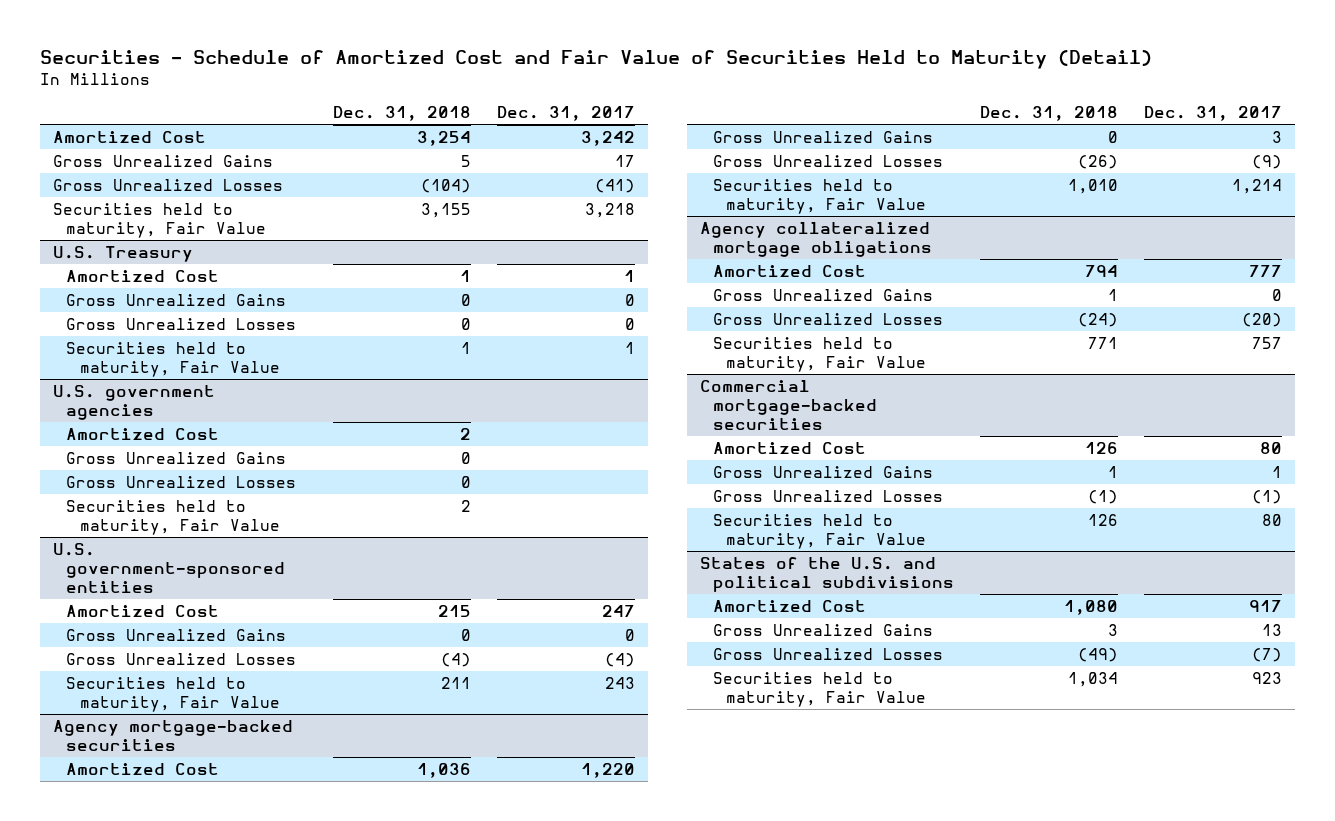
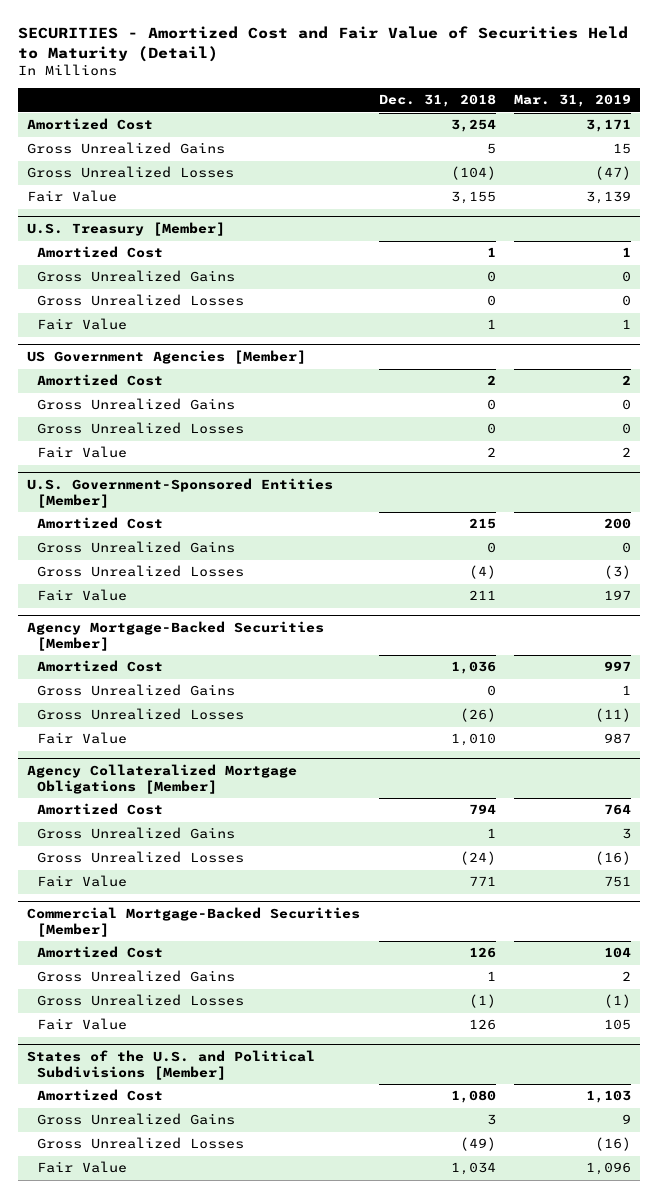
[39,49,1152,69] Securities - Schedule of Amortized Cost and Fair Value of Securities Held to Maturity (Detail) -> [18,26,629,62] SECURITIES - Amortized Cost and Fair Value of Securities Held to Maturity (Detail)
[497,106,636,122] Dec. 31, 2017 -> none
none -> [514,94,632,108] Mar. 31, 2019
[52,202,267,238] Securities held to maturity, Fair Value -> [27,190,118,203] Fair Value
[52,245,193,262] U.S. Treasury -> [27,222,226,237] U.S. Treasury [Member]
[66,341,280,377] Securities held to maturity, Fair Value -> [36,318,127,331] Fair Value
[52,384,215,420] U.S. government agencies -> [27,350,307,365] US Government Agencies [Member]
[66,499,280,535] Securities held to maturity, Fair Value -> [36,446,127,459] Fair Value
[52,542,286,593] U.S. government-sponsored entities -> [27,478,334,508] U.S. Government-Sponsored Entities [Member]
[66,676,280,712] Securities held to maturity, Fair Value -> [36,589,127,602] Fair Value
[52,719,293,751] Agency mortgage-backed securities -> [27,621,325,651] Agency Mortgage-Backed Securities [Member]
[713,178,927,214] Securities held to maturity, Fair Value -> [36,732,127,745] Fair Value
[699,221,933,257] Agency collateralized mortgage obligations -> [27,764,298,794] Agency Collateralized Mortgage Obligations [Member]
[713,336,927,372] Securities held to maturity, Fair Value -> [36,875,127,888] Fair Value
[699,379,878,430] Commercial mortgage-backed securities -> [27,907,361,937] Commercial Mortgage-Backed Securities [Member]
[713,513,927,549] Securities held to maturity, Fair Value -> [36,1018,127,1031] Fair Value
[699,556,955,592] States of the U.S. and political subdivisions -> [27,1050,316,1080] States of the U.S. and Political Subdivisions [Member]
[713,671,927,707] Securities held to maturity, Fair Value -> [36,1161,127,1174] Fair Value

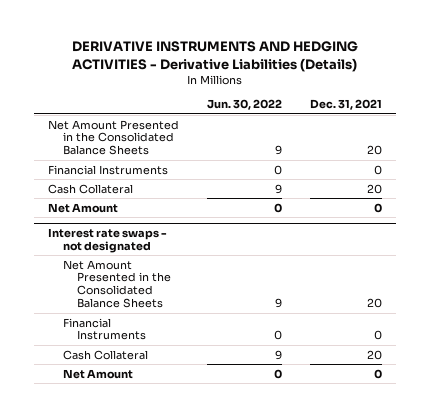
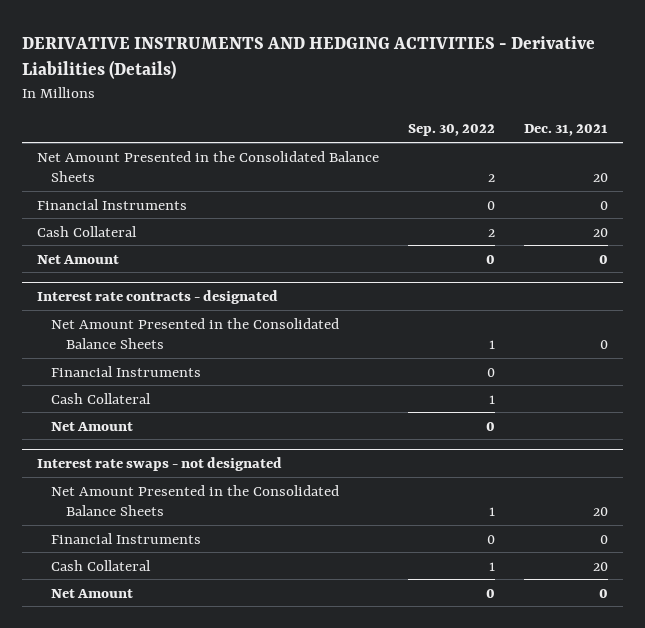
[207,99,283,111] Jun. 30, 2022 -> none
none -> [407,124,495,137] Sep. 30, 2022
none -> [36,289,278,304] Interest rate contracts - designated
none -> [51,317,340,350] Net Amount Presented in the Consolidated Balance Sheets
none -> [51,365,202,377] Financial Instruments
none -> [51,392,152,404] Cash Collateral
none -> [51,421,134,431] Net Amount

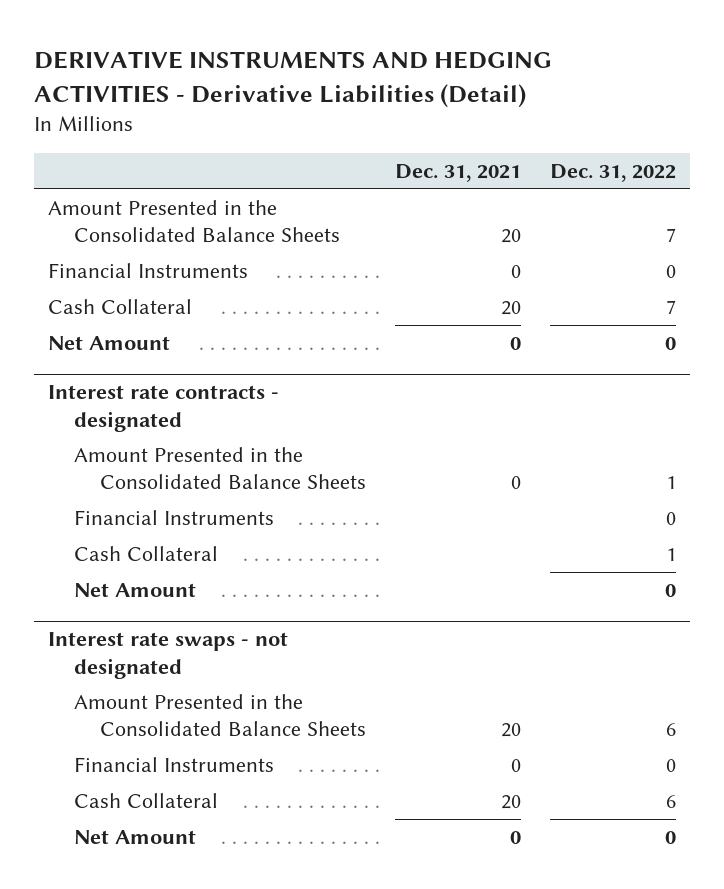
[22,35,596,79] DERIVATIVE INSTRUMENTS AND HEDGING ACTIVITIES - Derivative Liabilities (Details) -> [33,50,552,108] DERIVATIVE INSTRUMENTS AND HEDGING ACTIVITIES - Derivative Liabilities (Detail)
[407,124,495,137] Sep. 30, 2022 -> none
none -> [549,164,676,183] Dec. 31, 2022
[36,150,379,183] Net Amount Presented in the Consolidated Balance Sheets -> [48,199,341,242] Amount Presented in the Consolidated Balance Sheets
[51,317,340,350] Net Amount Presented in the Consolidated Balance Sheets -> [74,446,367,489] Amount Presented in the Consolidated Balance Sheets
[51,484,340,517] Net Amount Presented in the Consolidated Balance Sheets -> [74,693,367,736] Amount Presented in the Consolidated Balance Sheets

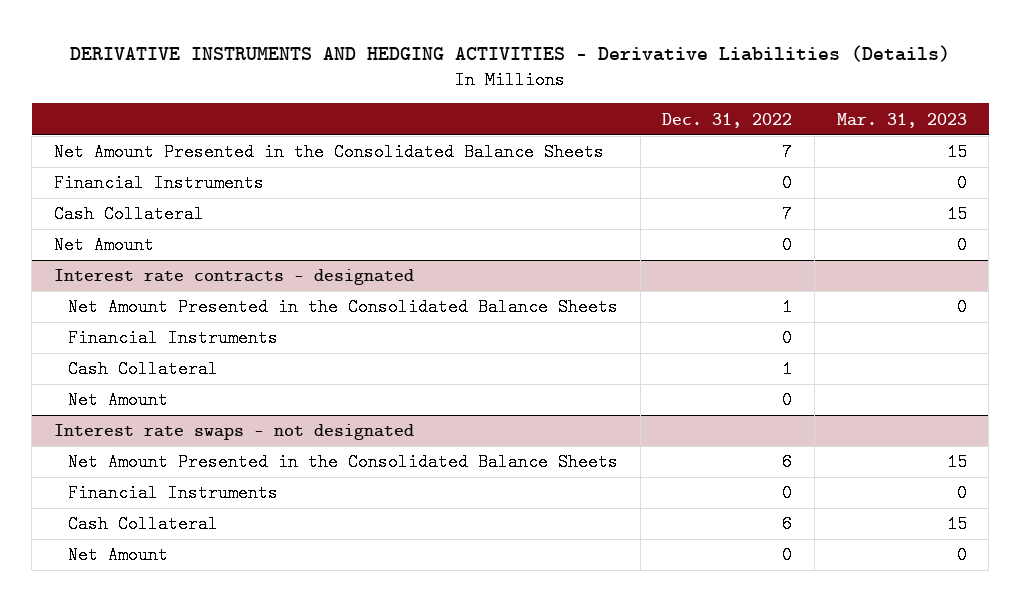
[33,50,552,108] DERIVATIVE INSTRUMENTS AND HEDGING ACTIVITIES - Derivative Liabilities (Detail) -> [70,45,951,63] DERIVATIVE INSTRUMENTS AND HEDGING ACTIVITIES - Derivative Liabilities (Details)
[394,164,521,183] Dec. 31, 2021 -> none
none -> [836,112,967,128] Mar. 31, 2023
[48,199,341,242] Amount Presented in the Consolidated Balance Sheets -> [53,143,604,162] Net Amount Presented in the Consolidated Balance Sheets
[74,446,367,489] Amount Presented in the Consolidated Balance Sheets -> [68,298,619,317] Net Amount Presented in the Consolidated Balance Sheets
[74,693,367,736] Amount Presented in the Consolidated Balance Sheets -> [68,453,619,472] Net Amount Presented in the Consolidated Balance Sheets

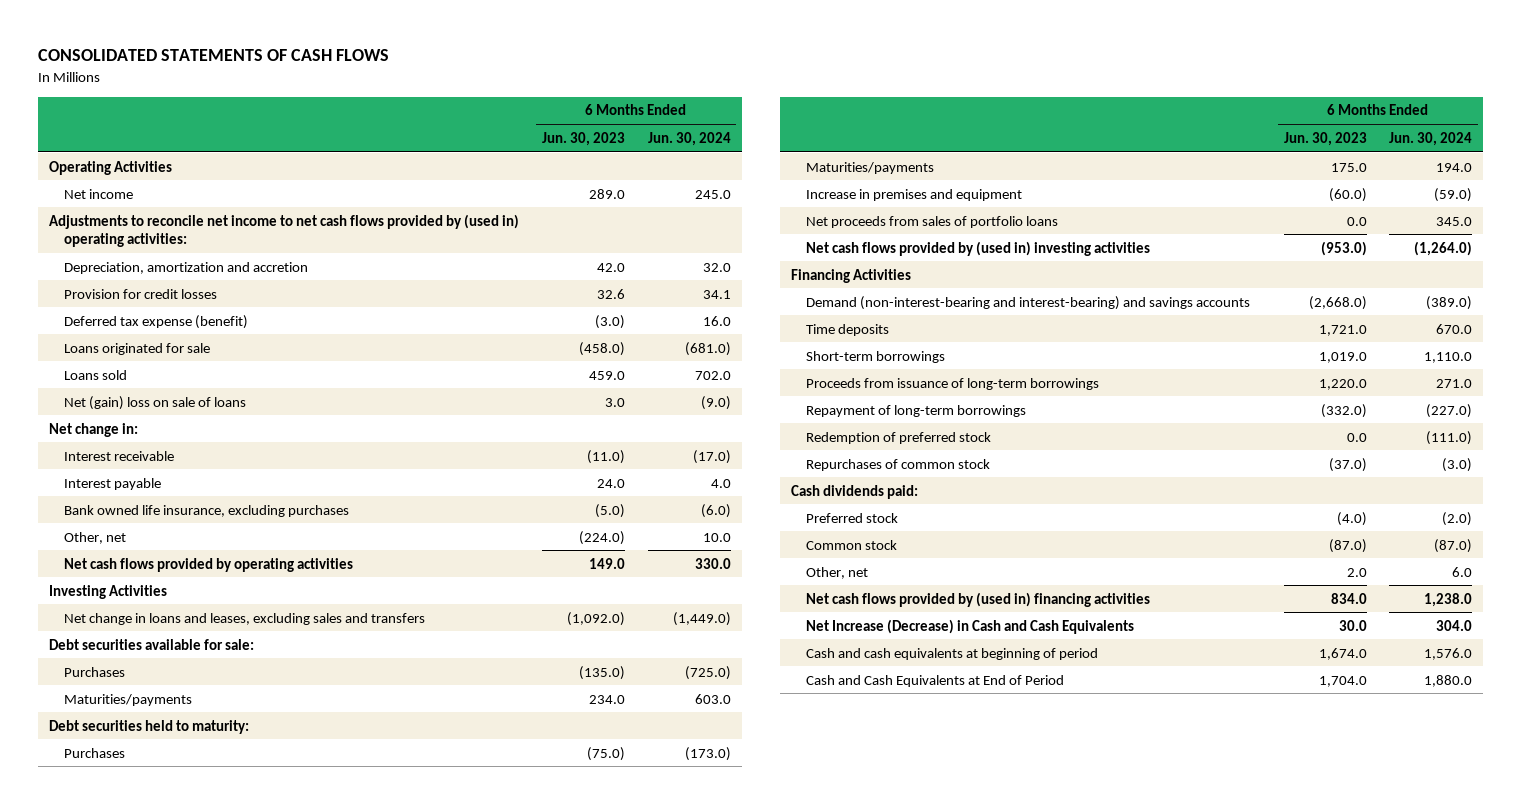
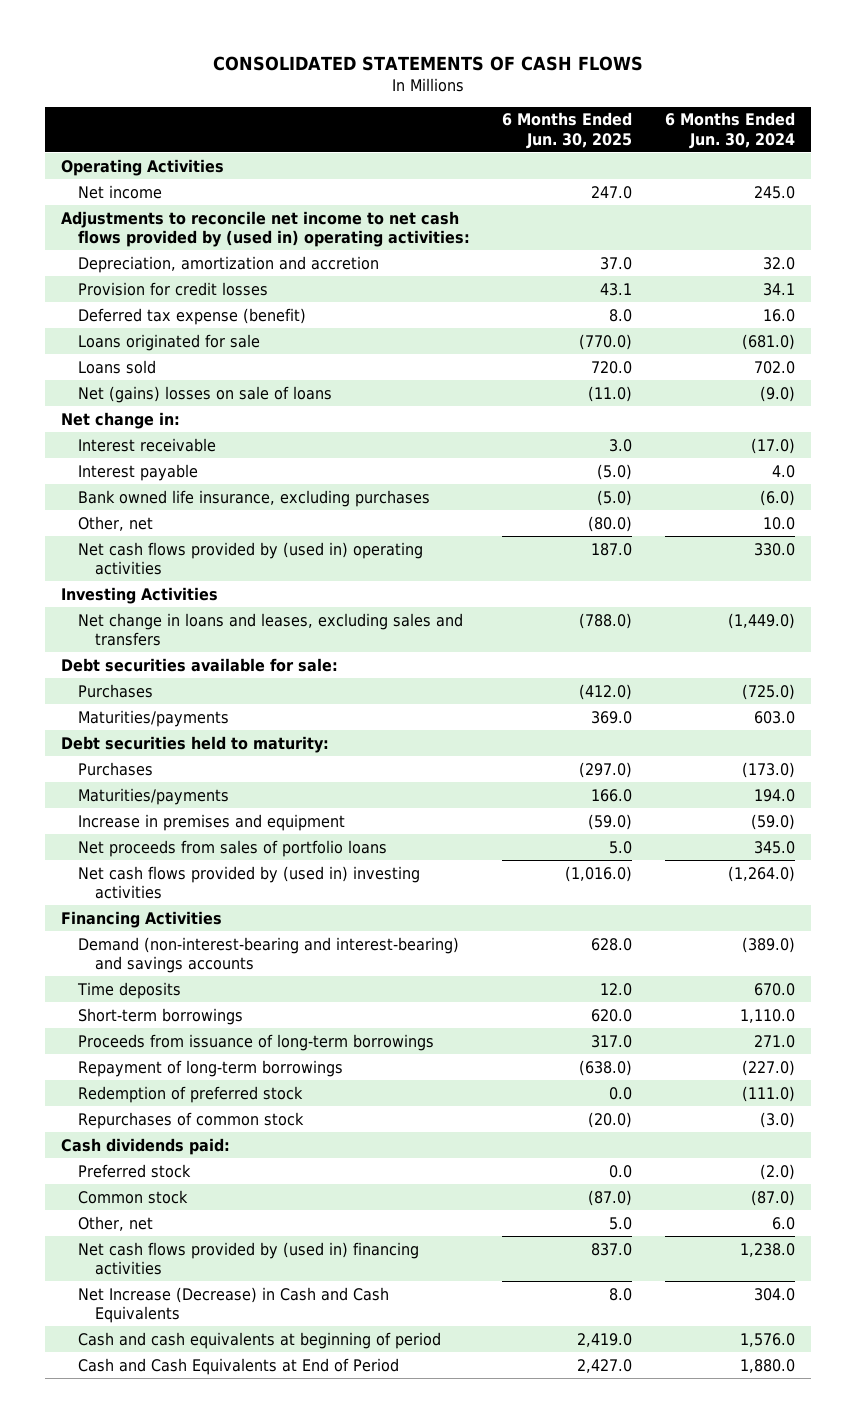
[541,131,625,146] Jun. 30, 2023 -> none
none -> [502,112,633,149] 6 Months Ended Jun. 30, 2025
[63,395,246,410] Net (gain) loss on sale of loans -> [77,385,332,403] Net (gains) losses on sale of loans
[63,557,353,572] Net cash flows provided by operating activities -> [77,541,423,575] Net cash flows provided by (used in) operating activities

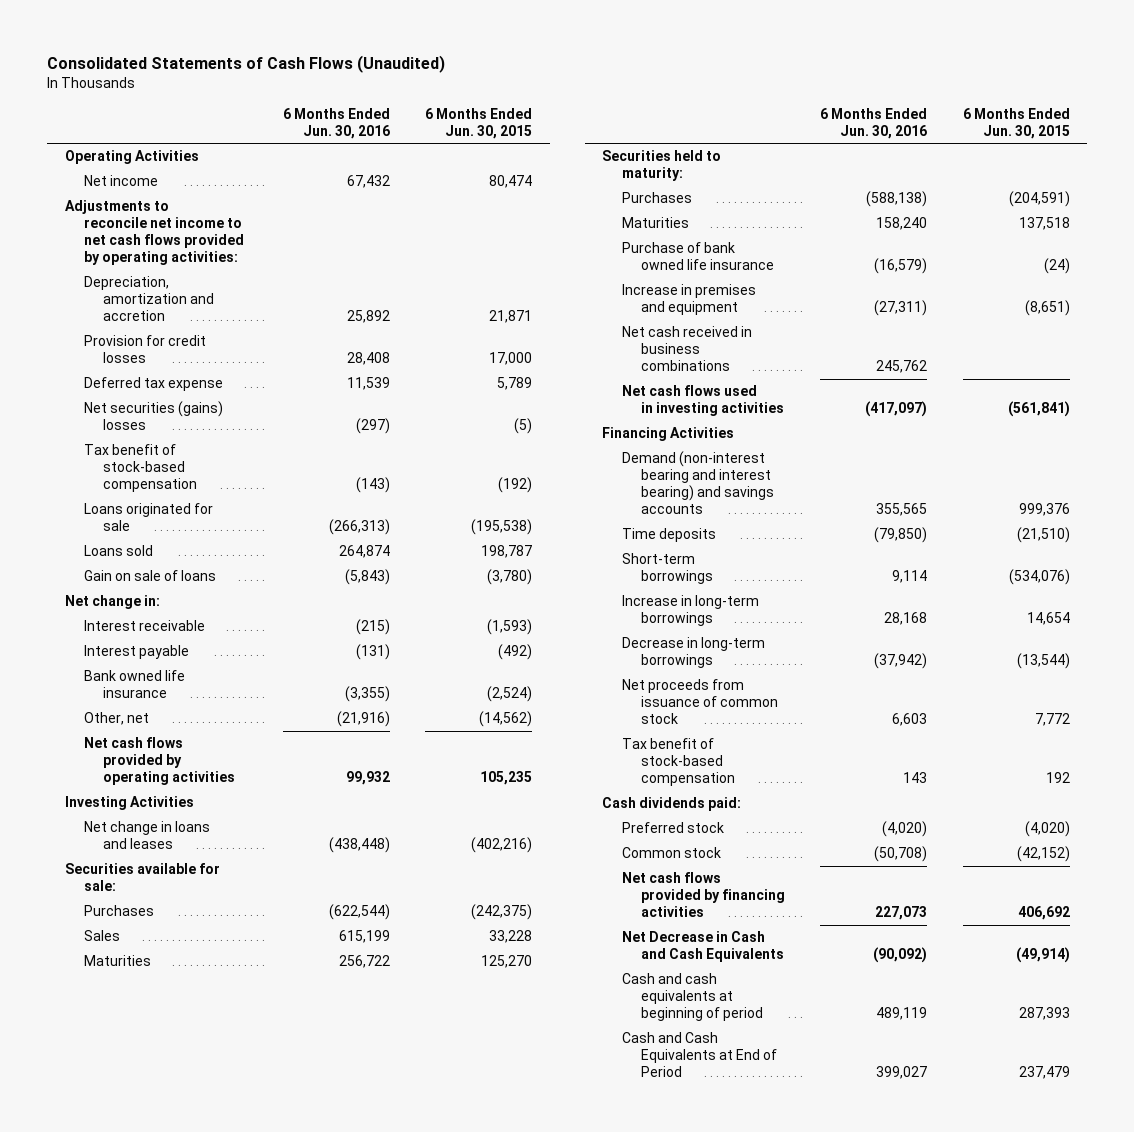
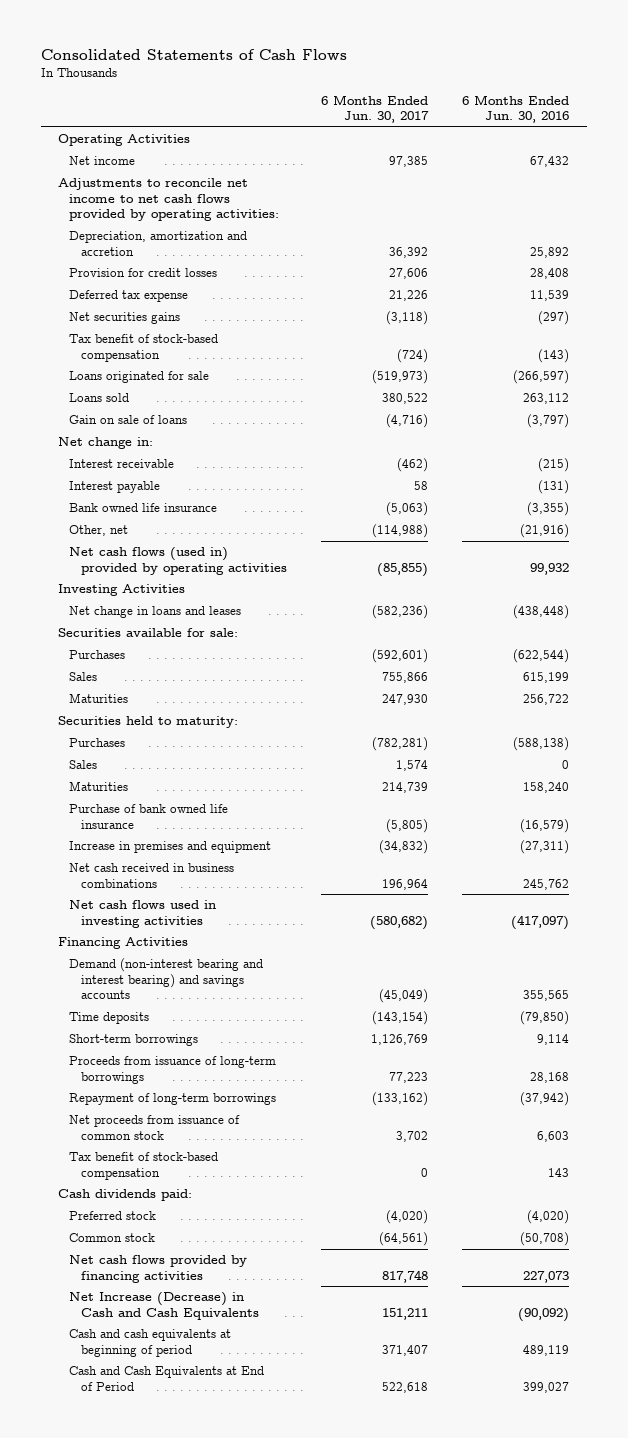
[47,54,446,73] Consolidated Statements of Cash Flows (Unaudited) -> [41,49,348,61] Consolidated Statements of Cash Flows
[425,108,533,139] 6 Months Ended Jun. 30, 2015 -> none
none -> [321,94,430,124] 6 Months Ended Jun. 30, 2017
[84,401,224,431] Net securities (gains) losses -> [69,312,181,325] Net securities gains
[328,519,390,536] (266,313) -> [513,370,570,385] (266,597)
[338,545,390,559] 264,874 -> [523,393,570,405] 263,112
[344,569,390,586] (5,843) -> [527,414,570,429] (3,797)
[84,737,236,786] Net cash flows provided by operating activities -> [69,547,287,575] Net cash flows (used in) provided by operating activities
none -> [69,760,98,770] Sales
[621,595,759,627] Increase in long-term borrowings -> [69,1056,277,1084] Proceeds from issuance of long-term borrowings
[621,637,765,669] Decrease in long-term borrowings -> [69,1093,277,1106] Repayment of long-term borrowings
[621,931,784,963] Net Decrease in Cash and Cash Equivalents -> [69,1292,259,1320] Net Increase (Decrease) in Cash and Cash Equivalents

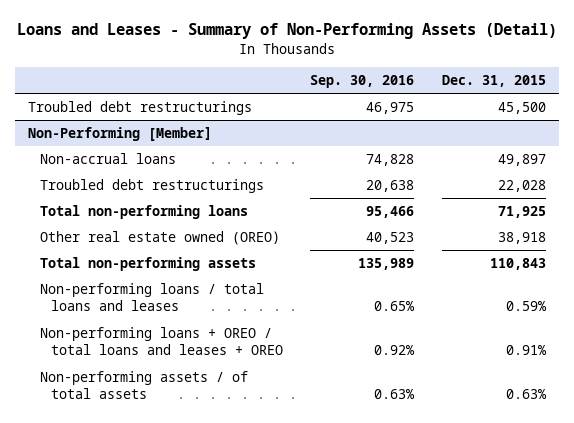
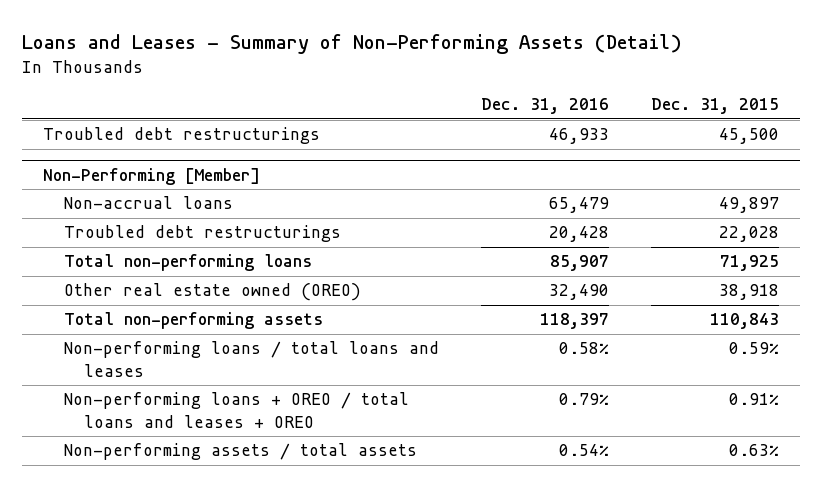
[310,75,415,89] Sep. 30, 2016 -> none
none -> [480,98,609,115] Dec. 31, 2016
[39,371,248,400] Non-performing assets / of total assets -> [63,443,417,461] Non-performing assets / total assets

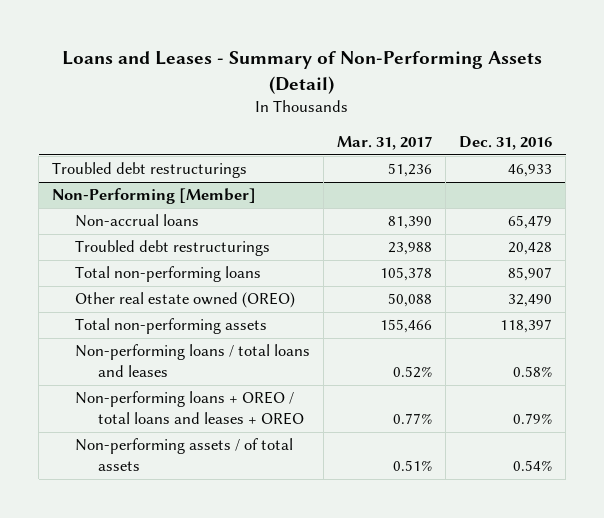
[650,98,779,115] Dec. 31, 2015 -> none
none -> [337,135,433,150] Mar. 31, 2017
[63,443,417,461] Non-performing assets / total assets -> [75,438,294,471] Non-performing assets / of total assets

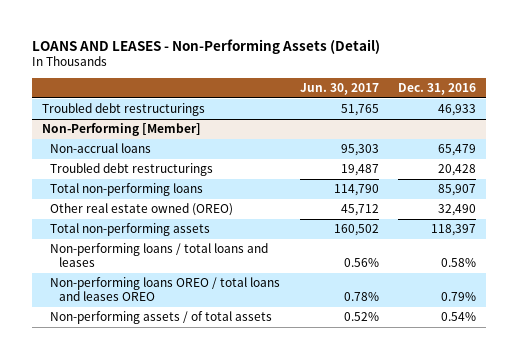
[62,51,543,94] Loans and Leases - Summary of Non-Performing Assets (Detail) -> [32,38,381,54] LOANS AND LEASES - Non-Performing Assets (Detail)
[337,135,433,150] Mar. 31, 2017 -> none
none -> [299,83,379,96] Jun. 30, 2017
[75,391,305,425] Non-performing loans + OREO / total loans and leases + OREO -> [50,277,281,302] Non-performing loans OREO / total loans and leases OREO

